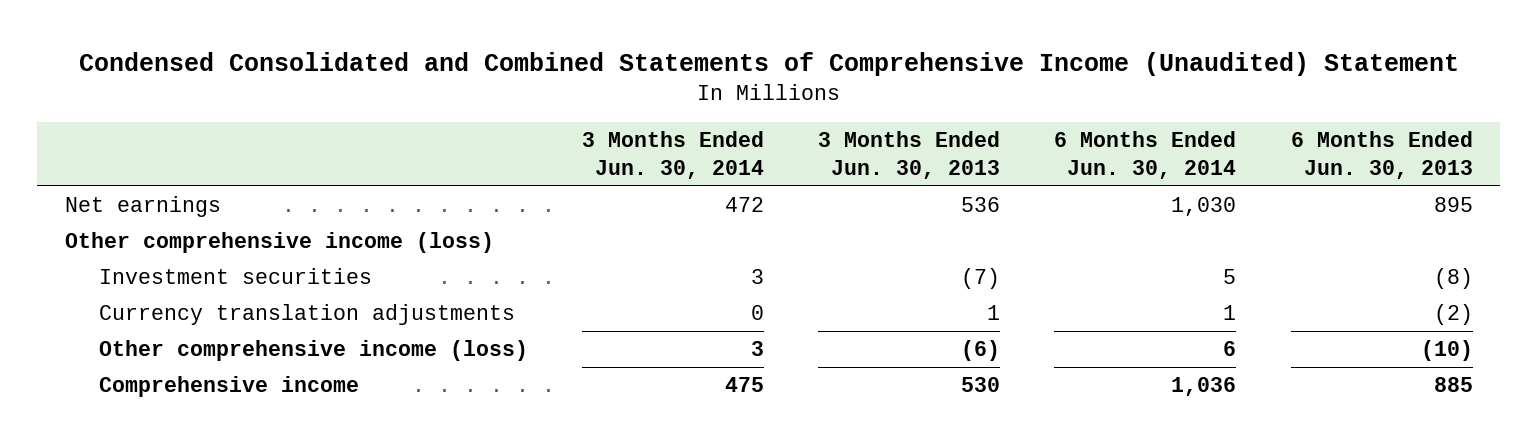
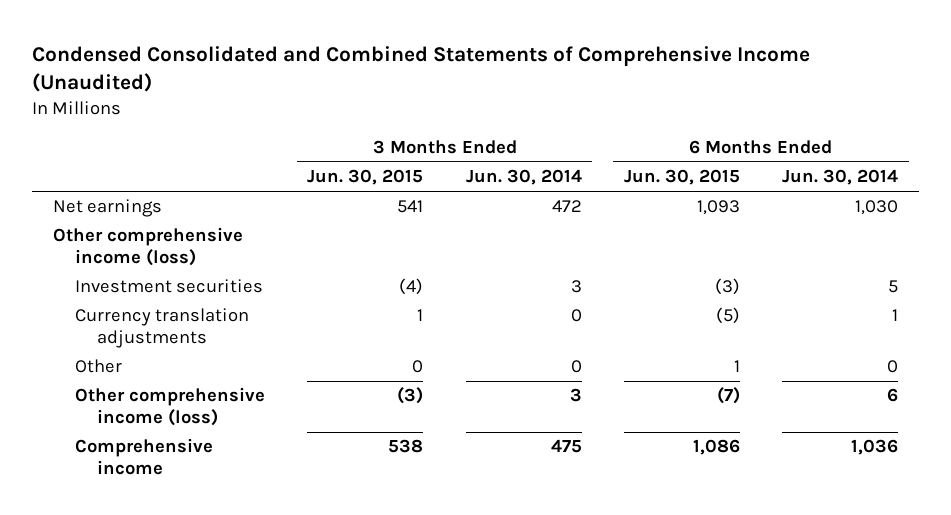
[78,52,1459,77] Condensed Consolidated and Combined Statements of Comprehensive Income (Unaudited) Statement -> [31,45,810,93] Condensed Consolidated and Combined Statements of Comprehensive Income (Unaudited)
[818,131,1001,179] 3 Months Ended Jun. 30, 2013 -> none
[1290,131,1473,179] 6 Months Ended Jun. 30, 2013 -> none
none -> [307,169,424,186] Jun. 30, 2015
none -> [624,169,741,186] Jun. 30, 2015
none -> [75,359,123,374] Other

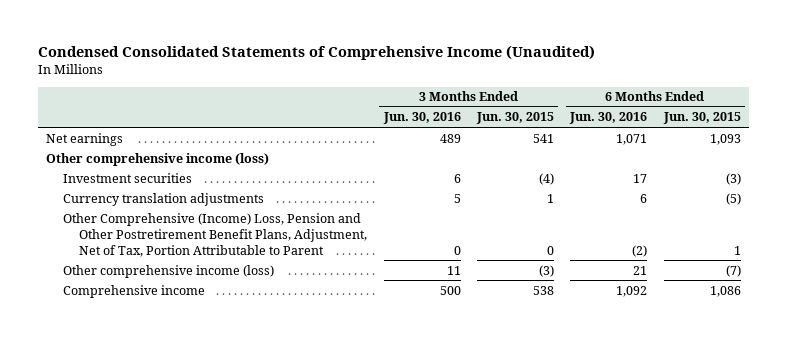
[31,45,810,93] Condensed Consolidated and Combined Statements of Comprehensive Income (Unaudited) -> [37,45,595,61] Condensed Consolidated Statements of Comprehensive Income (Unaudited)
[465,169,582,186] Jun. 30, 2014 -> none
[782,169,899,186] Jun. 30, 2014 -> none
none -> [382,112,461,125] Jun. 30, 2016
none -> [569,112,648,125] Jun. 30, 2016
[75,359,123,374] Other -> none
none -> [62,212,368,257] Other Comprehensive (Income) Loss, Pension and Other Postretirement Benefit Plans, Adjustment, Net of Tax, Portion Attributable to Parent

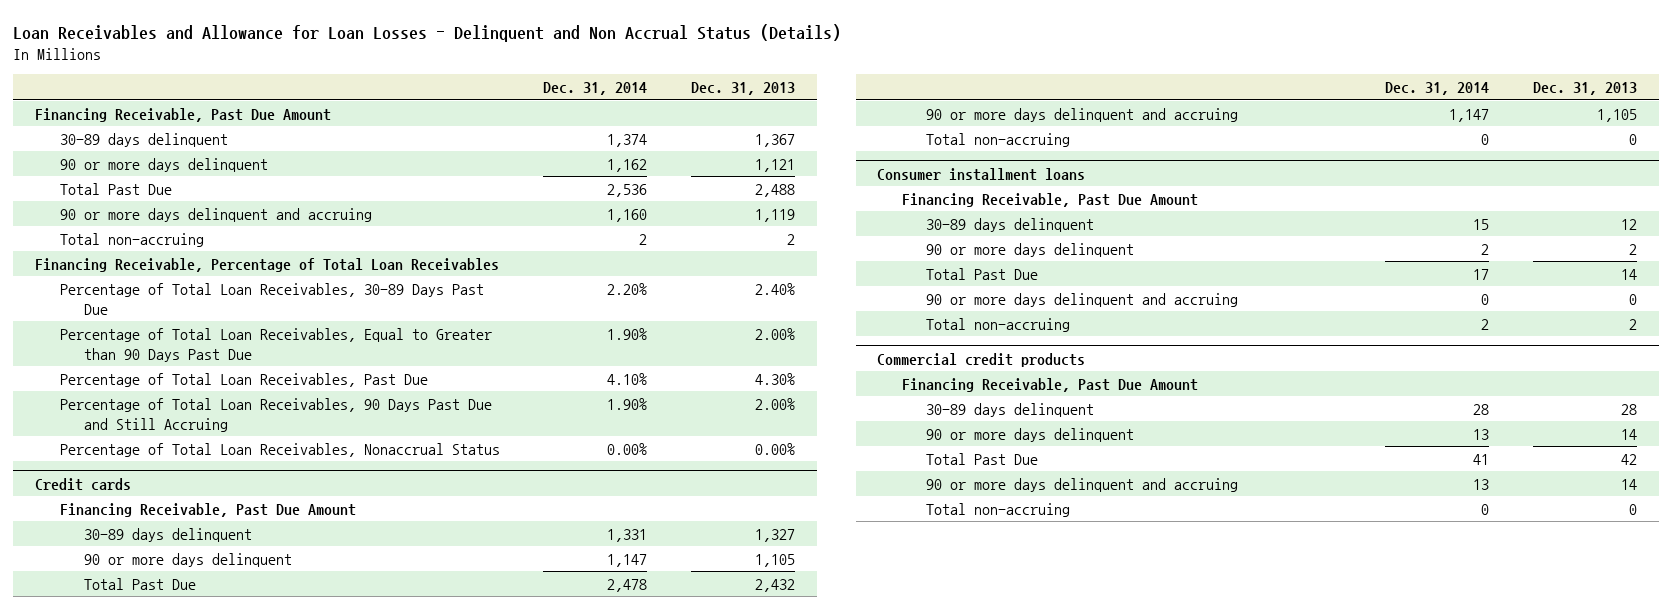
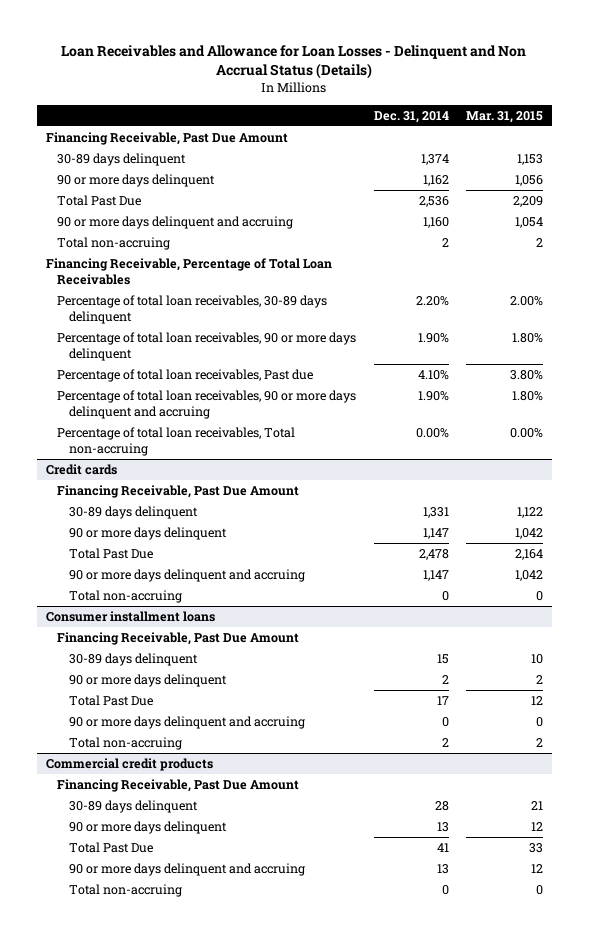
[690,82,795,96] Dec. 31, 2013 -> none
none -> [466,110,544,123] Mar. 31, 2015
[59,282,484,315] Percentage of Total Loan Receivables, 30-89 Days Past Due -> [57,295,328,324] Percentage of total loan receivables, 30-89 days delinquent
[59,327,492,362] Percentage of Total Loan Receivables, Equal to Greater than 90 Days Past Due -> [57,332,357,361] Percentage of total loan receivables, 90 or more days delinquent
[59,372,428,387] Percentage of Total Loan Receivables, Past Due -> [57,369,314,383] Percentage of total loan receivables, Past due
[59,397,492,432] Percentage of Total Loan Receivables, 90 Days Past Due and Still Accruing -> [57,390,357,419] Percentage of total loan receivables, 90 or more days delinquent and accruing
[59,442,500,457] Percentage of Total Loan Receivables, Nonaccrual Status -> [57,427,296,456] Percentage of total loan receivables, Total non-accruing

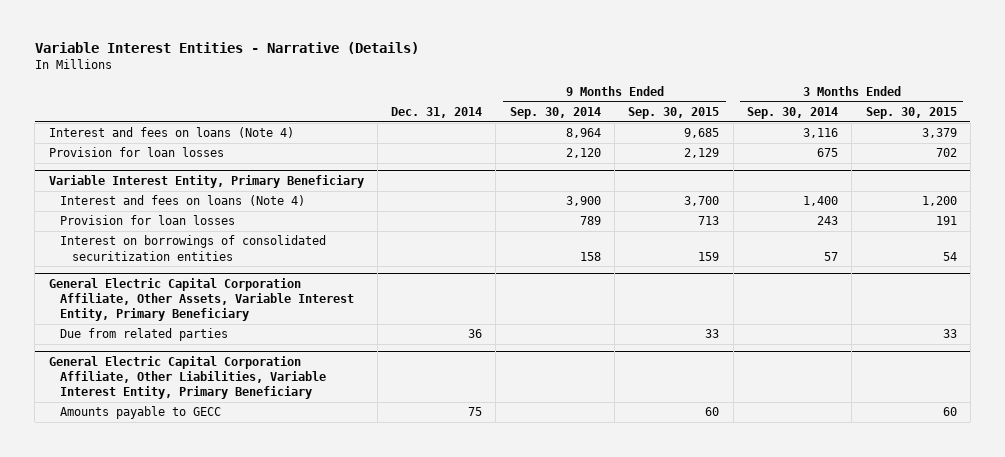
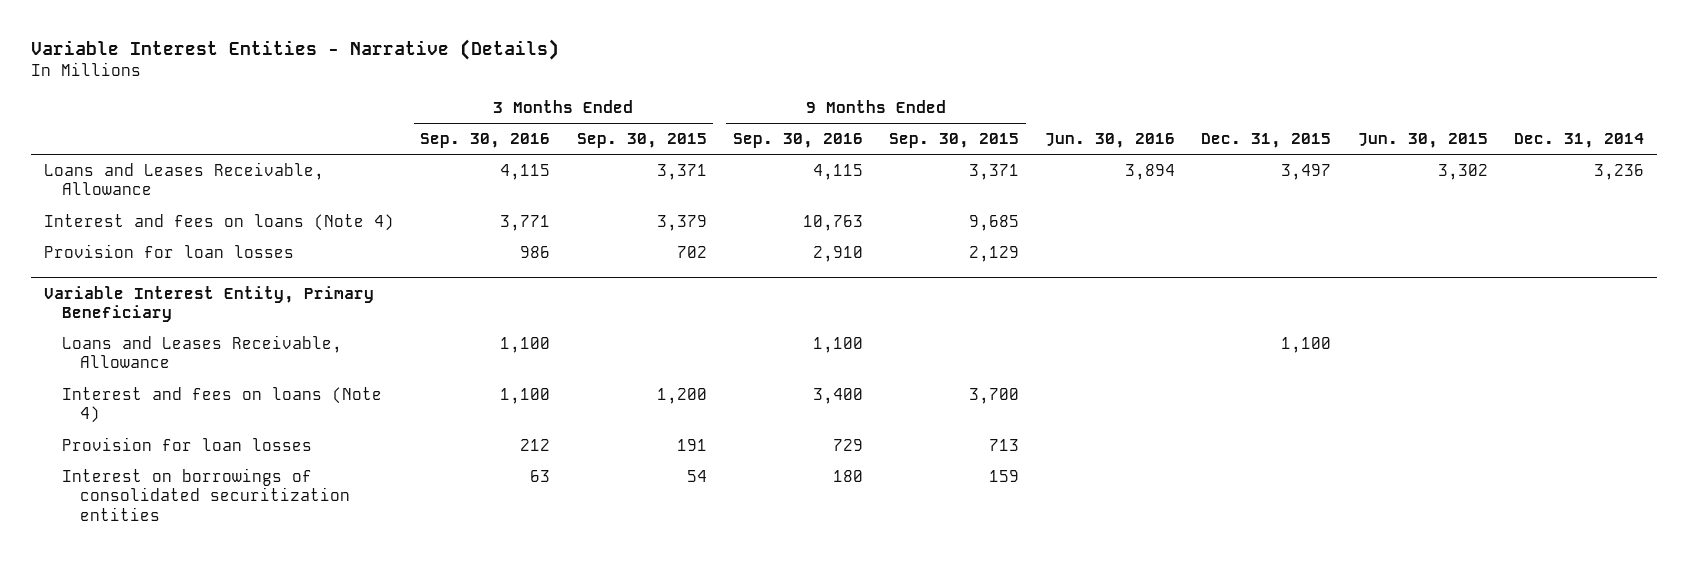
[509,106,601,119] Sep. 30, 2014 -> none
[746,106,838,119] Sep. 30, 2014 -> none
none -> [420,133,551,149] Sep. 30, 2016
none -> [732,133,863,149] Sep. 30, 2016
none -> [1045,133,1176,149] Jun. 30, 2016
none -> [1201,133,1332,149] Dec. 31, 2015
none -> [1357,133,1488,149] Jun. 30, 2015
none -> [44,162,325,196] Loans and Leases Receivable, Allowance
none -> [62,335,343,369] Loans and Leases Receivable, Allowance
[48,277,355,322] General Electric Capital Corporation Affiliate, Other Assets, Variable Interest Entity, Primary Beneficiary -> none
[60,328,229,342] Due from related parties -> none
[48,355,327,400] General Electric Capital Corporation Affiliate, Other Liabilities, Variable Interest Entity, Primary Beneficiary -> none
[60,406,222,420] Amounts payable to GECC -> none

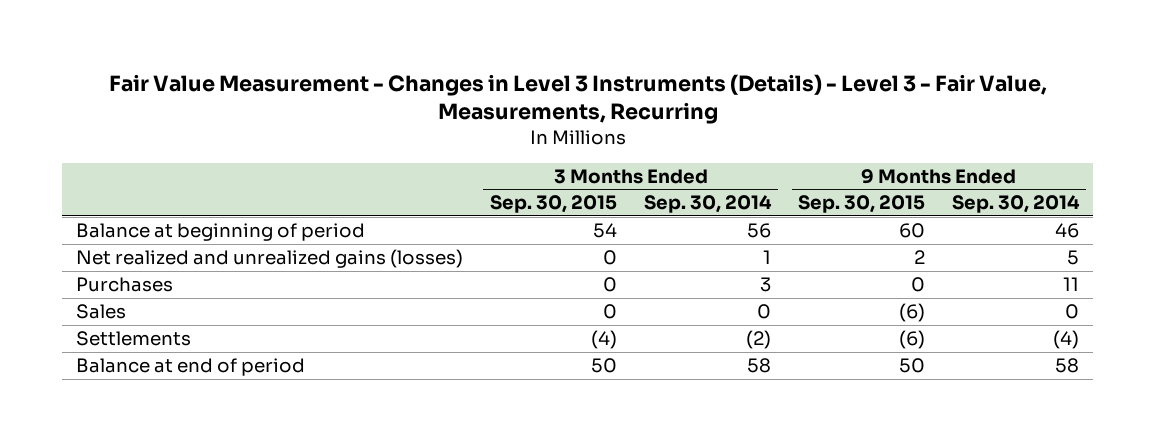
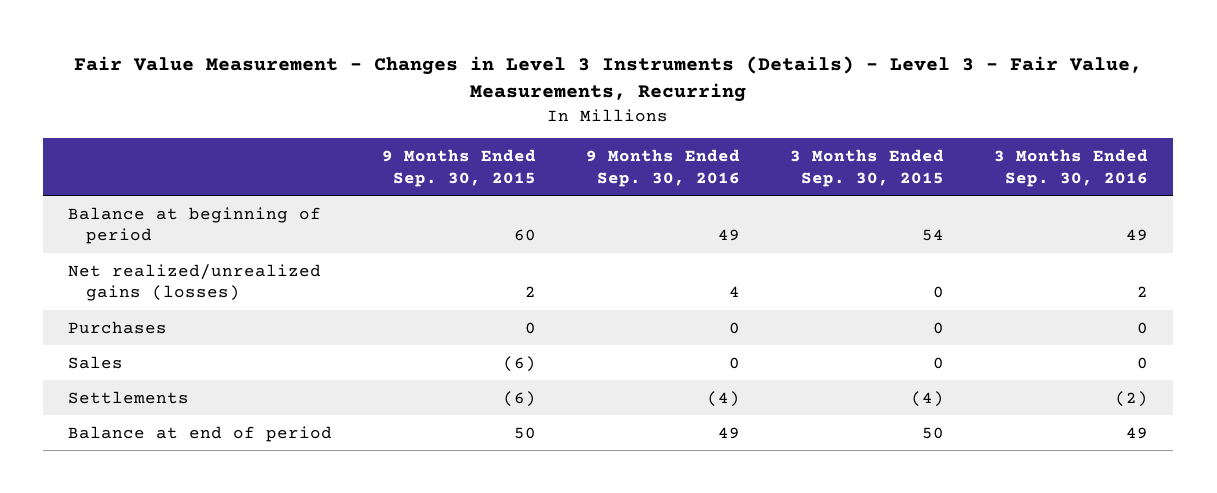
[644,195,773,214] Sep. 30, 2014 -> none
[952,195,1081,214] Sep. 30, 2014 -> none
none -> [586,148,741,187] 9 Months Ended Sep. 30, 2016
none -> [994,148,1149,187] 3 Months Ended Sep. 30, 2016
[75,249,463,269] Net realized and unrealized gains (losses) -> [68,263,322,302] Net realized/unrealized gains (losses)

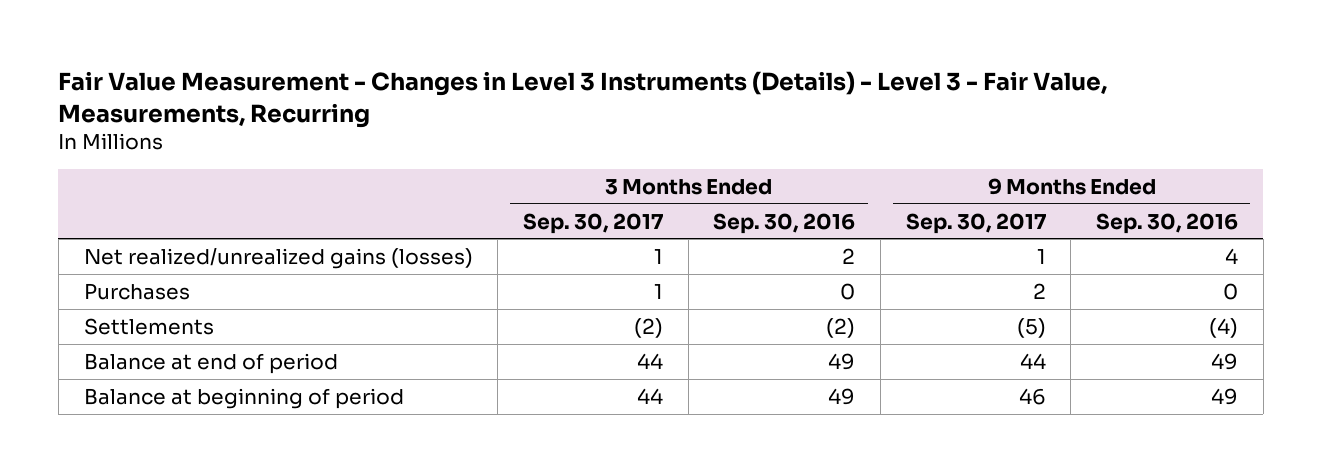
[382,148,537,187] 9 Months Ended Sep. 30, 2015 -> none
[790,148,945,187] 3 Months Ended Sep. 30, 2015 -> none
none -> [522,212,663,234] Sep. 30, 2017
none -> [905,212,1046,234] Sep. 30, 2017
[68,355,124,369] Sales -> none
[68,206,322,245] Balance at beginning of period -> [83,387,404,409] Balance at beginning of period

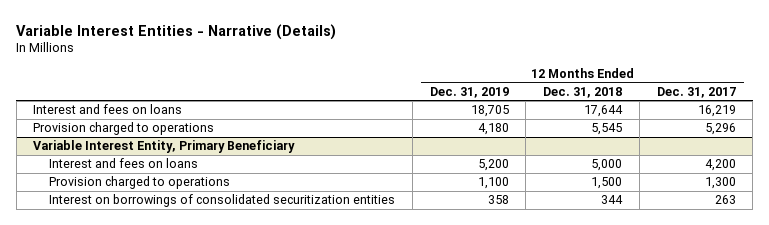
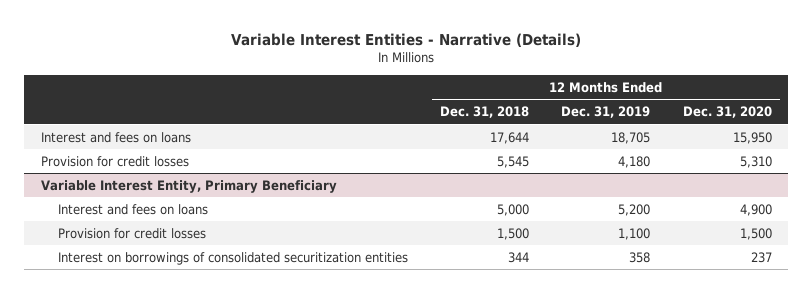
[656,86,736,98] Dec. 31, 2017 -> none
none -> [682,106,772,119] Dec. 31, 2020
[33,122,215,136] Provision charged to operations -> [40,155,189,167] Provision for credit losses
[49,176,231,190] Provision charged to operations -> [57,227,206,239] Provision for credit losses

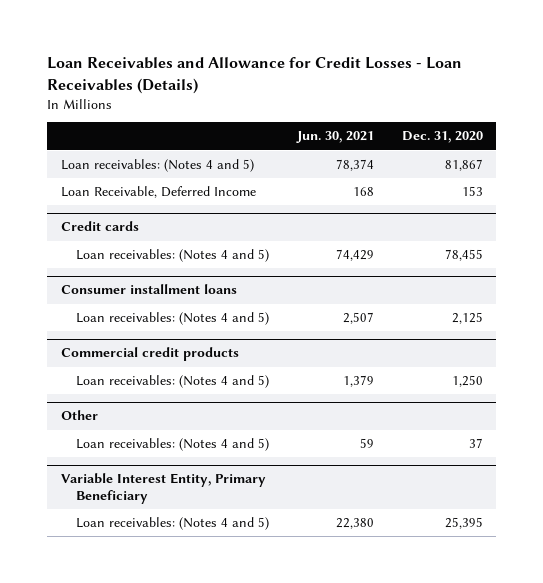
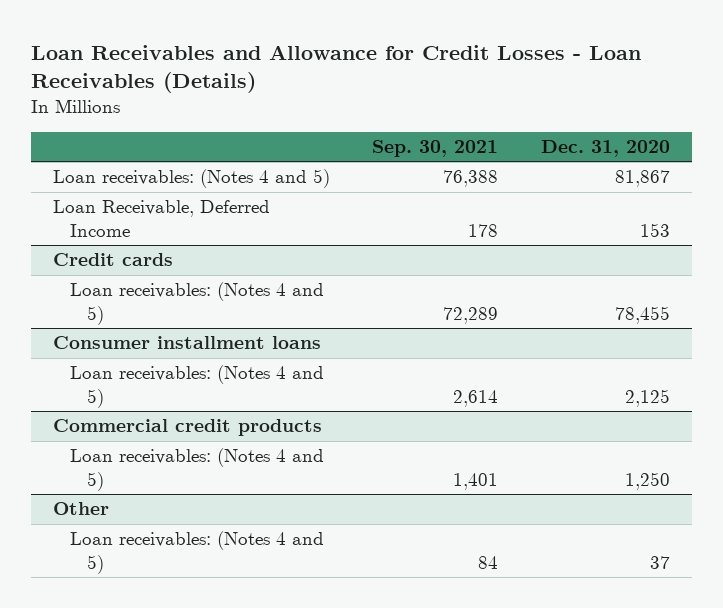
[295,131,374,144] Jun. 30, 2021 -> none
none -> [372,139,499,157] Sep. 30, 2021
[60,473,266,504] Variable Interest Entity, Primary Beneficiary -> none
[75,517,269,531] Loan receivables: (Notes 4 and 5) -> none

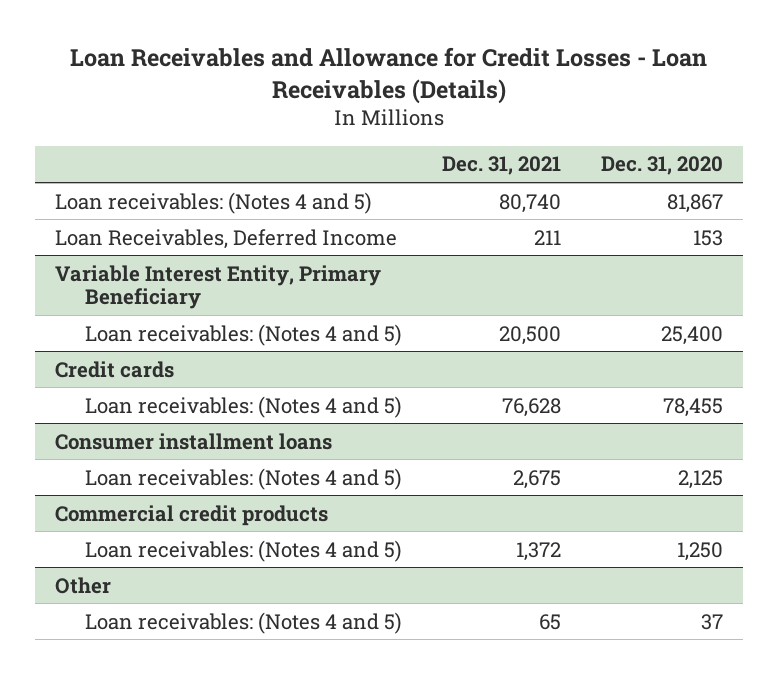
[372,139,499,157] Sep. 30, 2021 -> none
none -> [441,156,561,176] Dec. 31, 2021
[52,200,270,237] Loan Receivable, Deferred Income -> [54,228,397,249] Loan Receivables, Deferred Income
none -> [54,264,381,310] Variable Interest Entity, Primary Beneficiary
none -> [84,323,402,346] Loan receivables: (Notes 4 and 5)

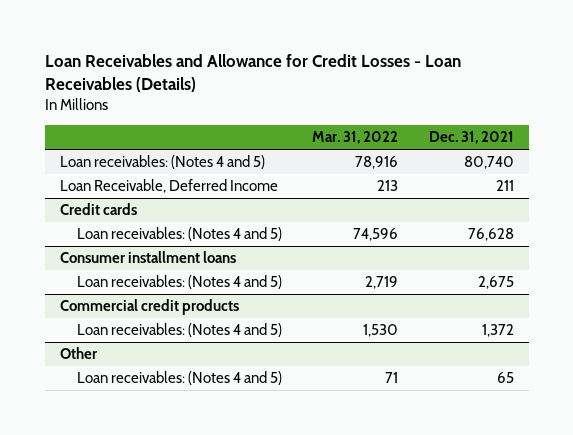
[600,156,723,176] Dec. 31, 2020 -> none
none -> [312,131,399,145] Mar. 31, 2022
[54,264,381,310] Variable Interest Entity, Primary Beneficiary -> none
[84,323,402,346] Loan receivables: (Notes 4 and 5) -> none
[54,228,397,249] Loan Receivables, Deferred Income -> [59,179,278,194] Loan Receivable, Deferred Income

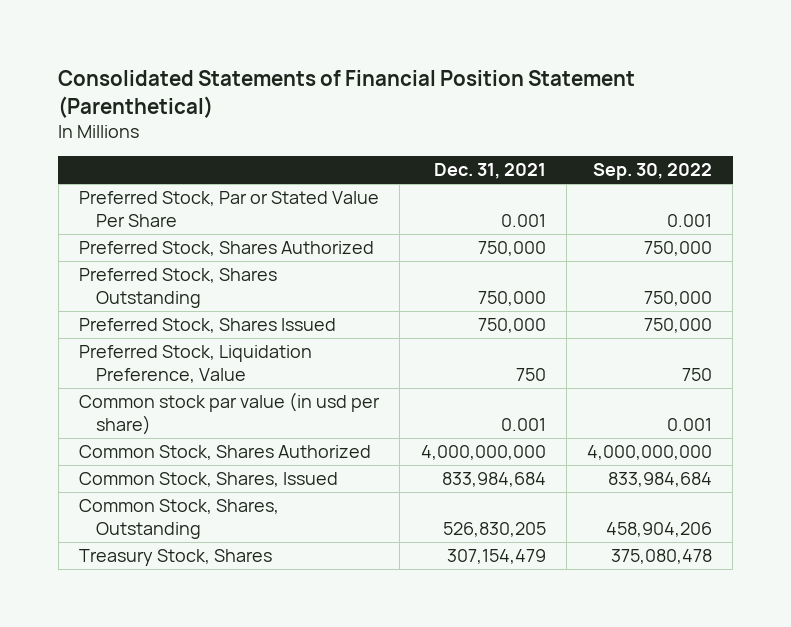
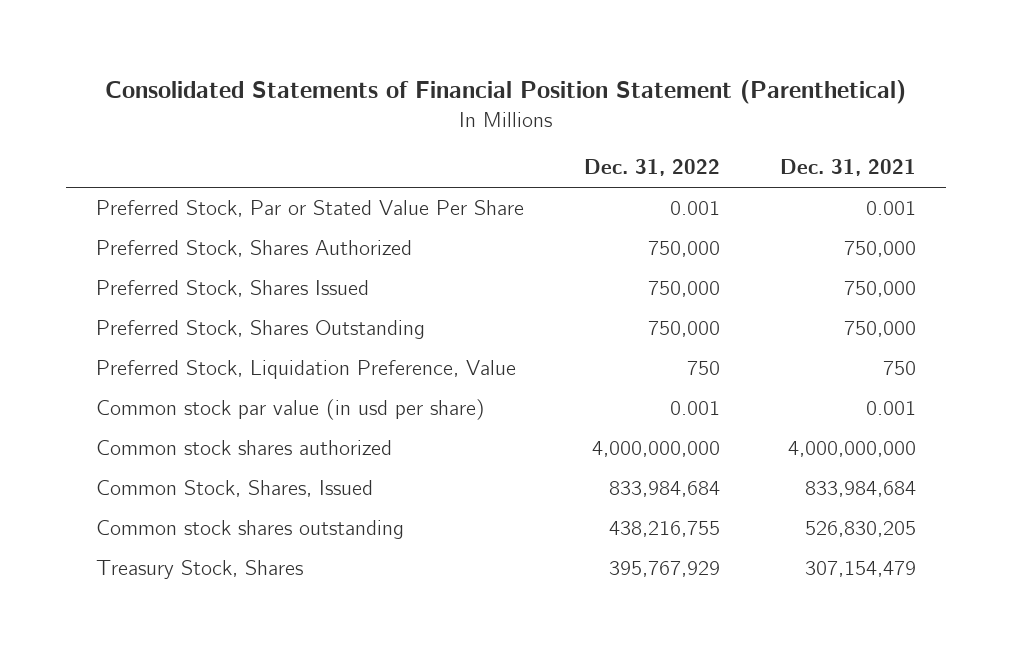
[593,162,713,180] Sep. 30, 2022 -> none
none -> [584,159,721,177] Dec. 31, 2022
[79,268,278,308] Preferred Stock, Shares Outstanding -> [96,319,426,339] Preferred Stock, Shares Outstanding
[79,445,372,461] Common Stock, Shares Authorized -> [96,439,393,455] Common stock shares authorized
[79,499,280,539] Common Stock, Shares, Outstanding -> [96,519,405,539] Common stock shares outstanding

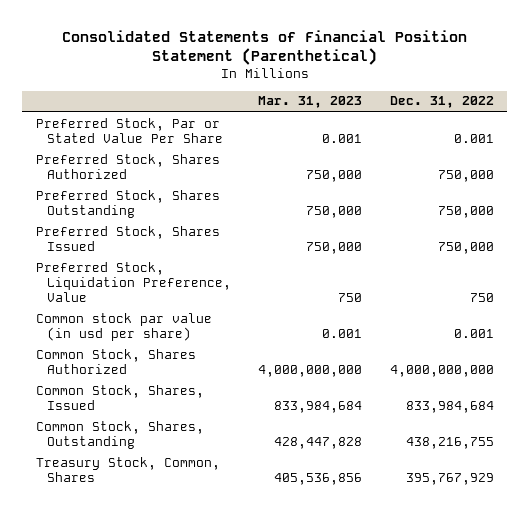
[780,159,917,177] Dec. 31, 2021 -> none
none -> [258,96,363,109] Mar. 31, 2023
[96,279,370,297] Preferred Stock, Shares Issued -> [35,225,220,252] Preferred Stock, Shares Issued
[96,439,393,455] Common stock shares authorized -> [35,348,196,375] Common Stock, Shares Authorized
[96,519,405,539] Common stock shares outstanding -> [35,420,204,450] Common Stock, Shares, Outstanding
[96,559,304,579] Treasury Stock, Shares -> [35,456,220,483] Treasury Stock, Common, Shares

